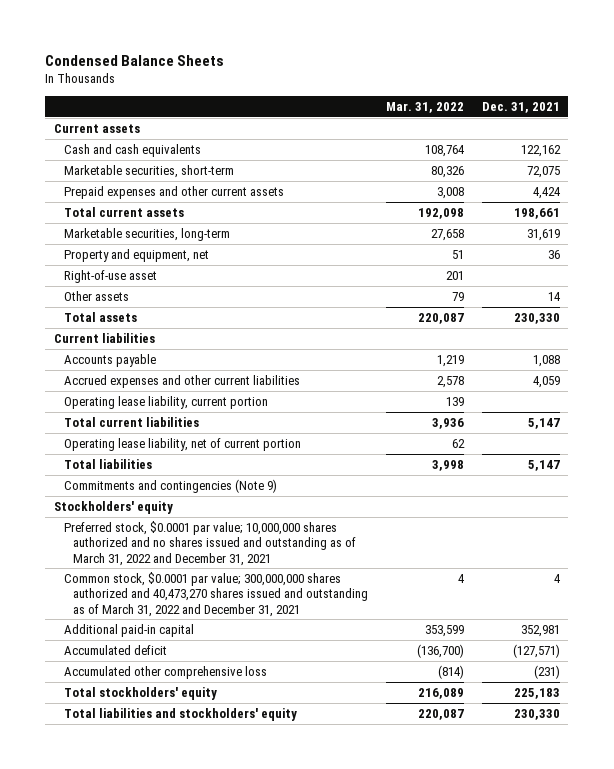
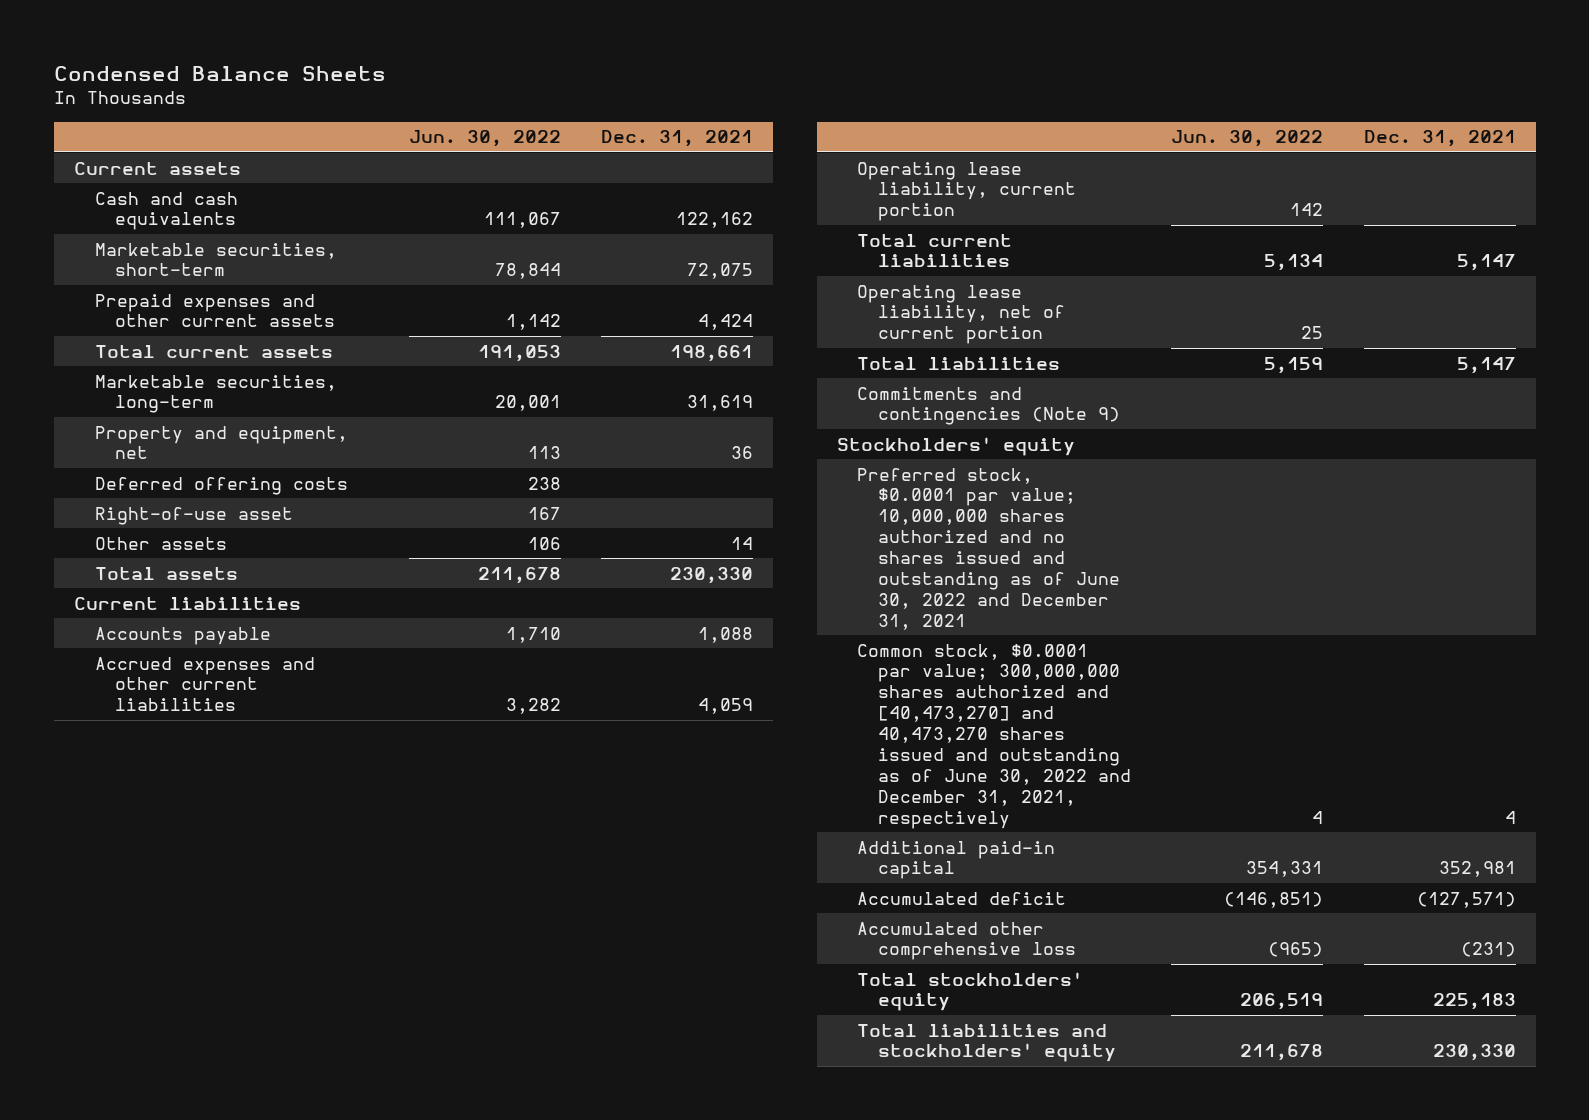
[385,102,464,114] Mar. 31, 2022 -> none
none -> [408,130,561,148] Jun. 30, 2022
none -> [94,476,348,495] Deferred offering costs
[63,520,356,566] Preferred stock, $0.0001 par value; 10,000,000 shares authorized and no shares issued and outstanding as of March 31, 2022 and December 31, 2021 -> [857,467,1121,630] Preferred stock, $0.0001 par value; 10,000,000 shares authorized and no shares issued and outstanding as of June 30, 2022 and December 31, 2021
[63,571,368,617] Common stock, $0.0001 par value; 300,000,000 shares authorized and 40,473,270 shares issued and outstanding as of March 31, 2022 and December 31, 2021 -> [857,643,1132,829] Common stock, $0.0001 par value; 300,000,000 shares authorized and [40,473,270] and 40,473,270 shares issued and outstanding as of June 30, 2022 and December 31, 2021, respectively

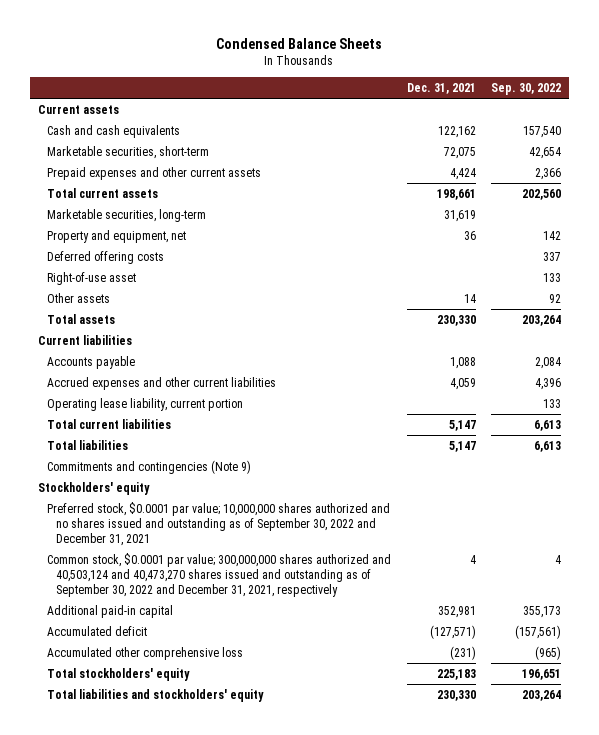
[408,130,561,148] Jun. 30, 2022 -> none
none -> [491,82,562,95] Sep. 30, 2022
[857,284,1066,345] Operating lease liability, net of current portion -> none
[857,467,1121,630] Preferred stock, $0.0001 par value; 10,000,000 shares authorized and no shares issued and outstanding as of June 30, 2022 and December 31, 2021 -> [47,501,391,547] Preferred stock, $0.0001 par value; 10,000,000 shares authorized and no shares issued and outstanding as of September 30, 2022 and December 31, 2021
[857,643,1132,829] Common stock, $0.0001 par value; 300,000,000 shares authorized and [40,473,270] and 40,473,270 shares issued and outstanding as of June 30, 2022 and December 31, 2021, respectively -> [47,552,392,598] Common stock, $0.0001 par value; 300,000,000 shares authorized and 40,503,124 and 40,473,270 shares issued and outstanding as of September 30, 2022 and December 31, 2021, respectively

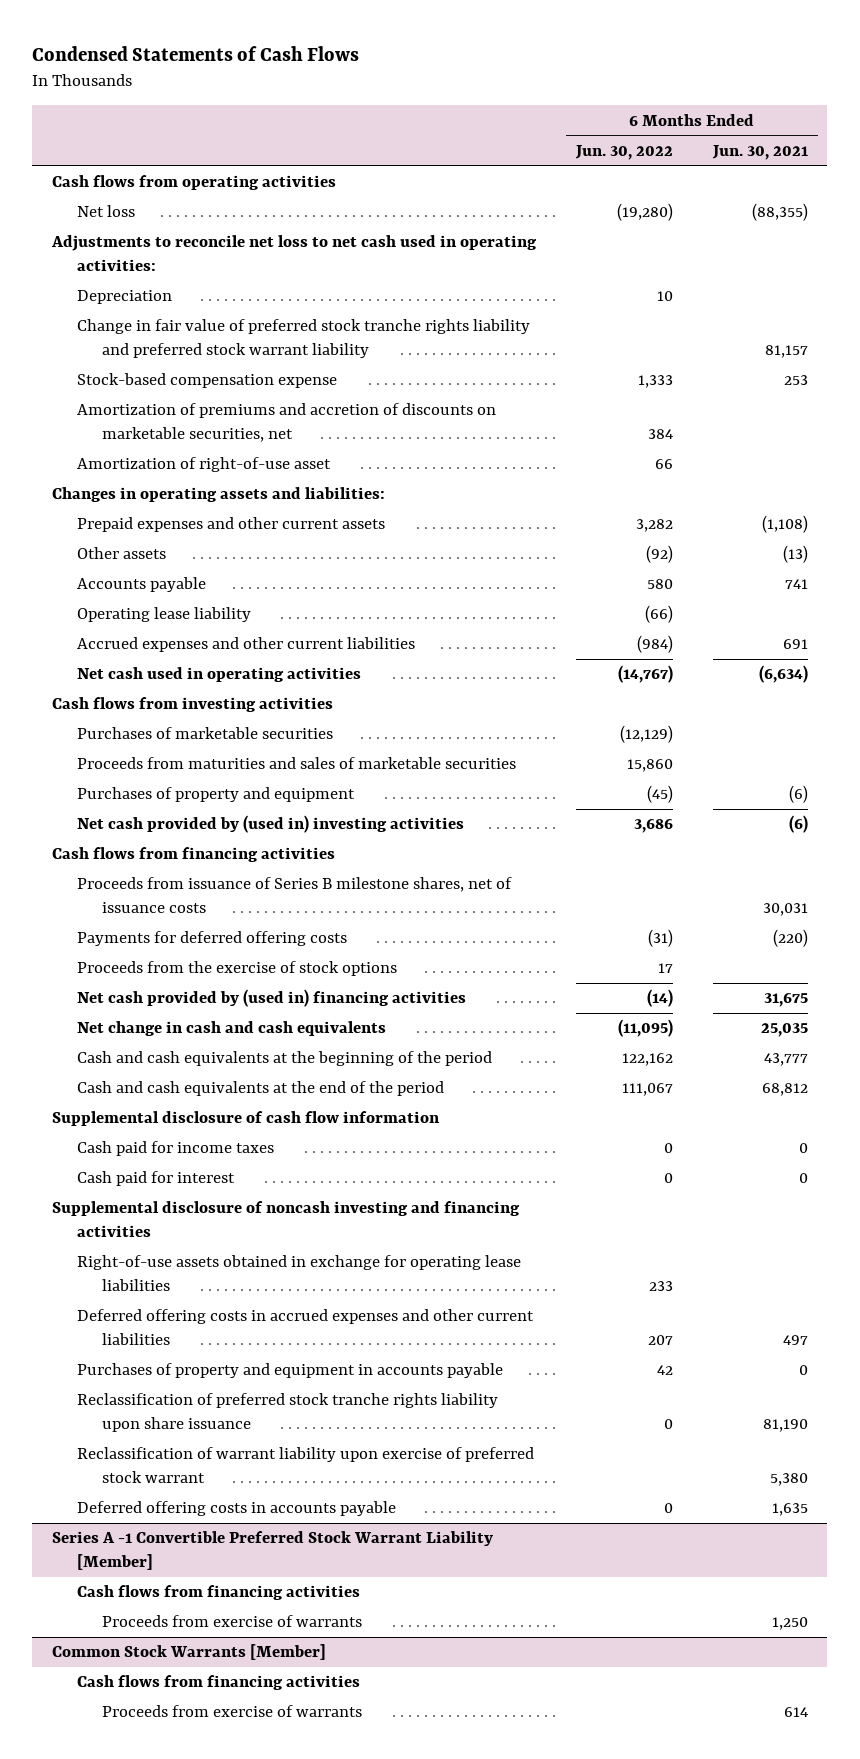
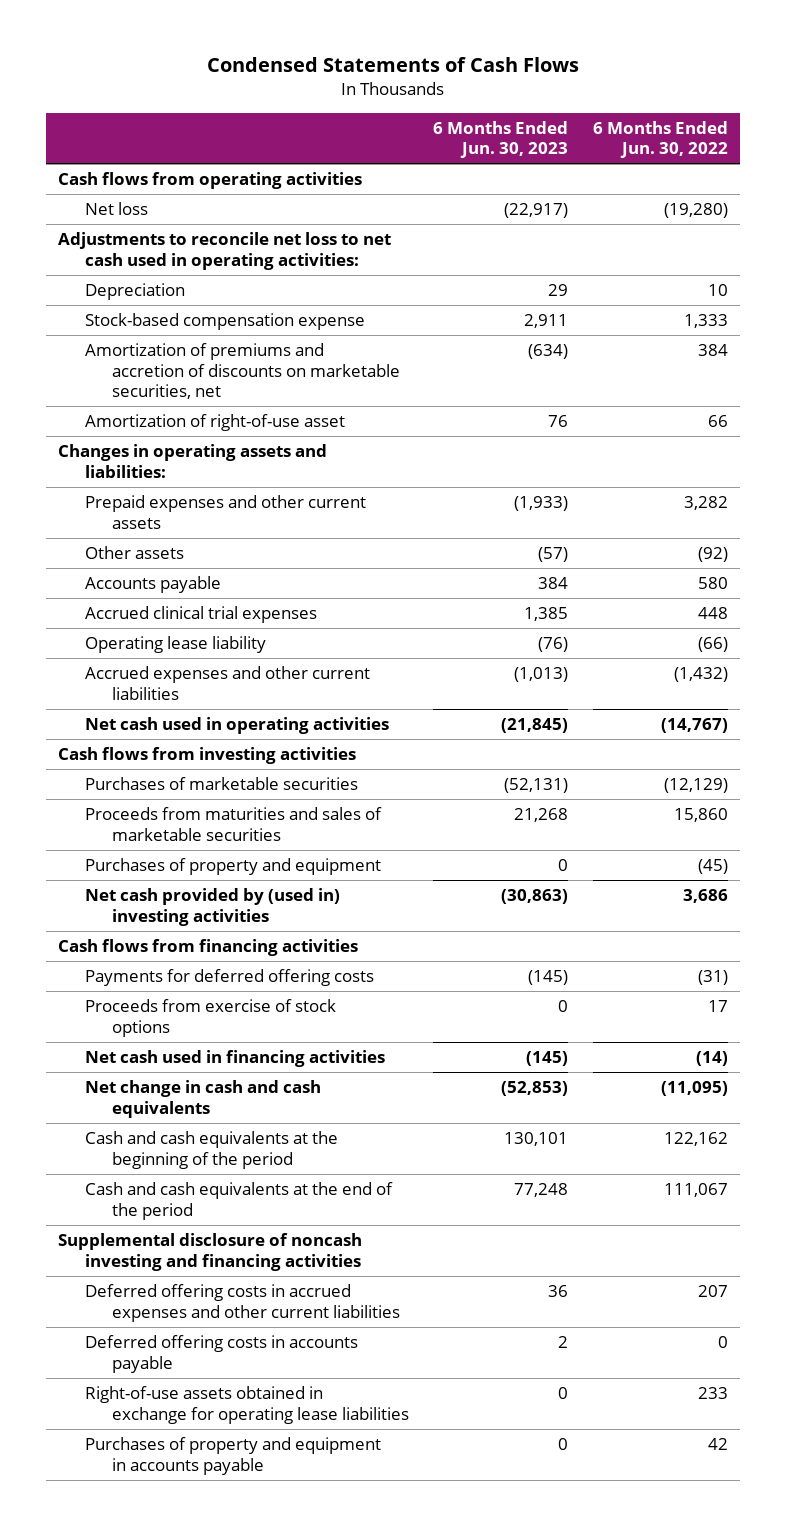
[711,144,808,160] Jun. 30, 2021 -> none
none -> [433,120,569,159] 6 Months Ended Jun. 30, 2023
[76,319,530,359] Change in fair value of preferred stock tranche rights liability and preferred stock warrant liability -> none
none -> [84,606,317,624] Accrued clinical trial expenses
[636,635,673,654] (984) -> [673,667,728,683] (1,432)
[76,877,512,914] Proceeds from issuance of Series B milestone shares, net of issuance costs -> none
[76,961,397,977] Proceeds from the exercise of stock options -> [84,999,336,1037] Proceeds from exercise of stock options
[76,989,466,1008] Net cash provided by (used in) financing activities -> [84,1050,385,1068] Net cash used in financing activities
[52,1111,441,1127] Supplemental disclosure of cash flow information -> none
[76,1141,274,1157] Cash paid for income taxes -> none
[76,1171,235,1187] Cash paid for interest -> none
[76,1393,498,1433] Reclassification of preferred stock tranche rights liability upon share issuance -> none
[76,1447,534,1484] Reclassification of warrant liability upon exercise of preferred stock warrant -> none
[52,1531,494,1571] Series A -1 Convertible Preferred Stock Warrant Liability [Member] -> none
[76,1585,360,1601] Cash flows from financing activities -> none
[101,1615,362,1628] Proceeds from exercise of warrants -> none
[52,1644,327,1661] Common Stock Warrants [Member] -> none
[76,1675,360,1691] Cash flows from financing activities -> none
[101,1705,362,1718] Proceeds from exercise of warrants -> none
[76,1255,521,1292] Right-of-use assets obtained in exchange for operating lease liabilities -> [84,1386,409,1424] Right-of-use assets obtained in exchange for operating lease liabilities
[76,1363,503,1379] Purchases of property and equipment in accounts payable -> [84,1437,381,1475] Purchases of property and equipment in accounts payable

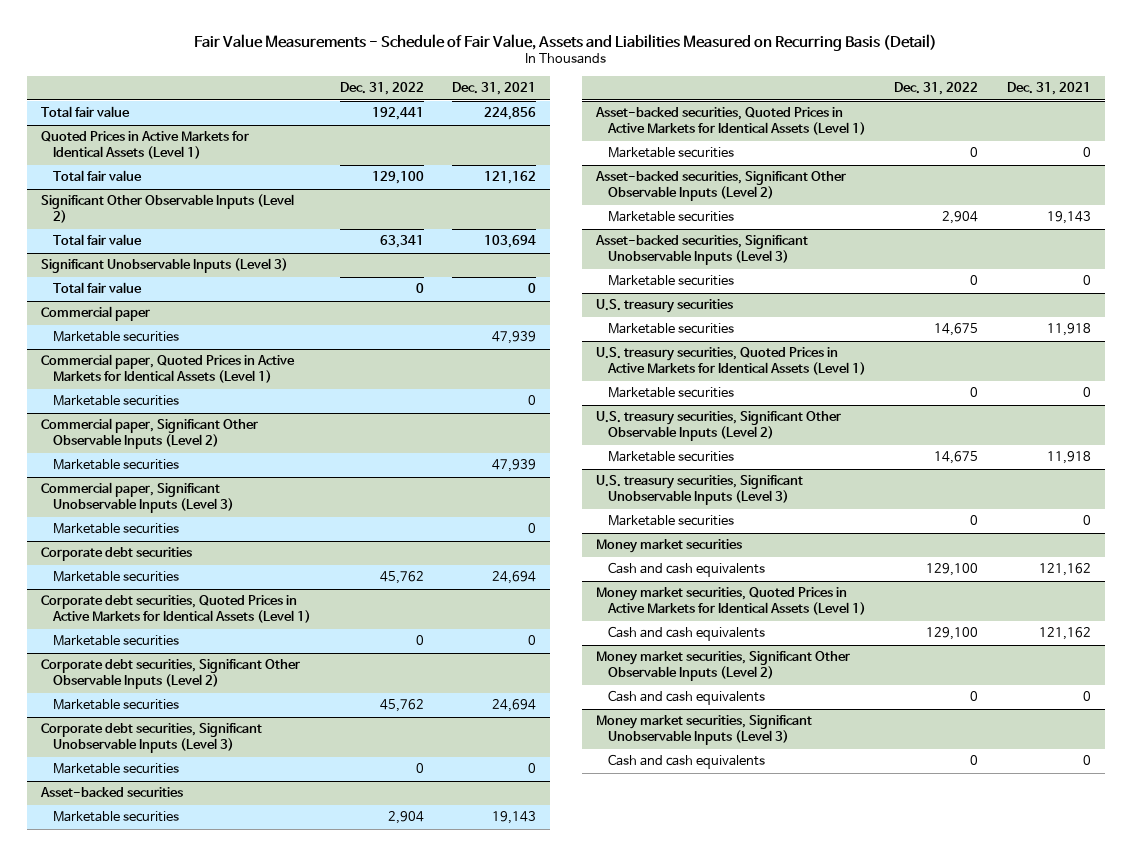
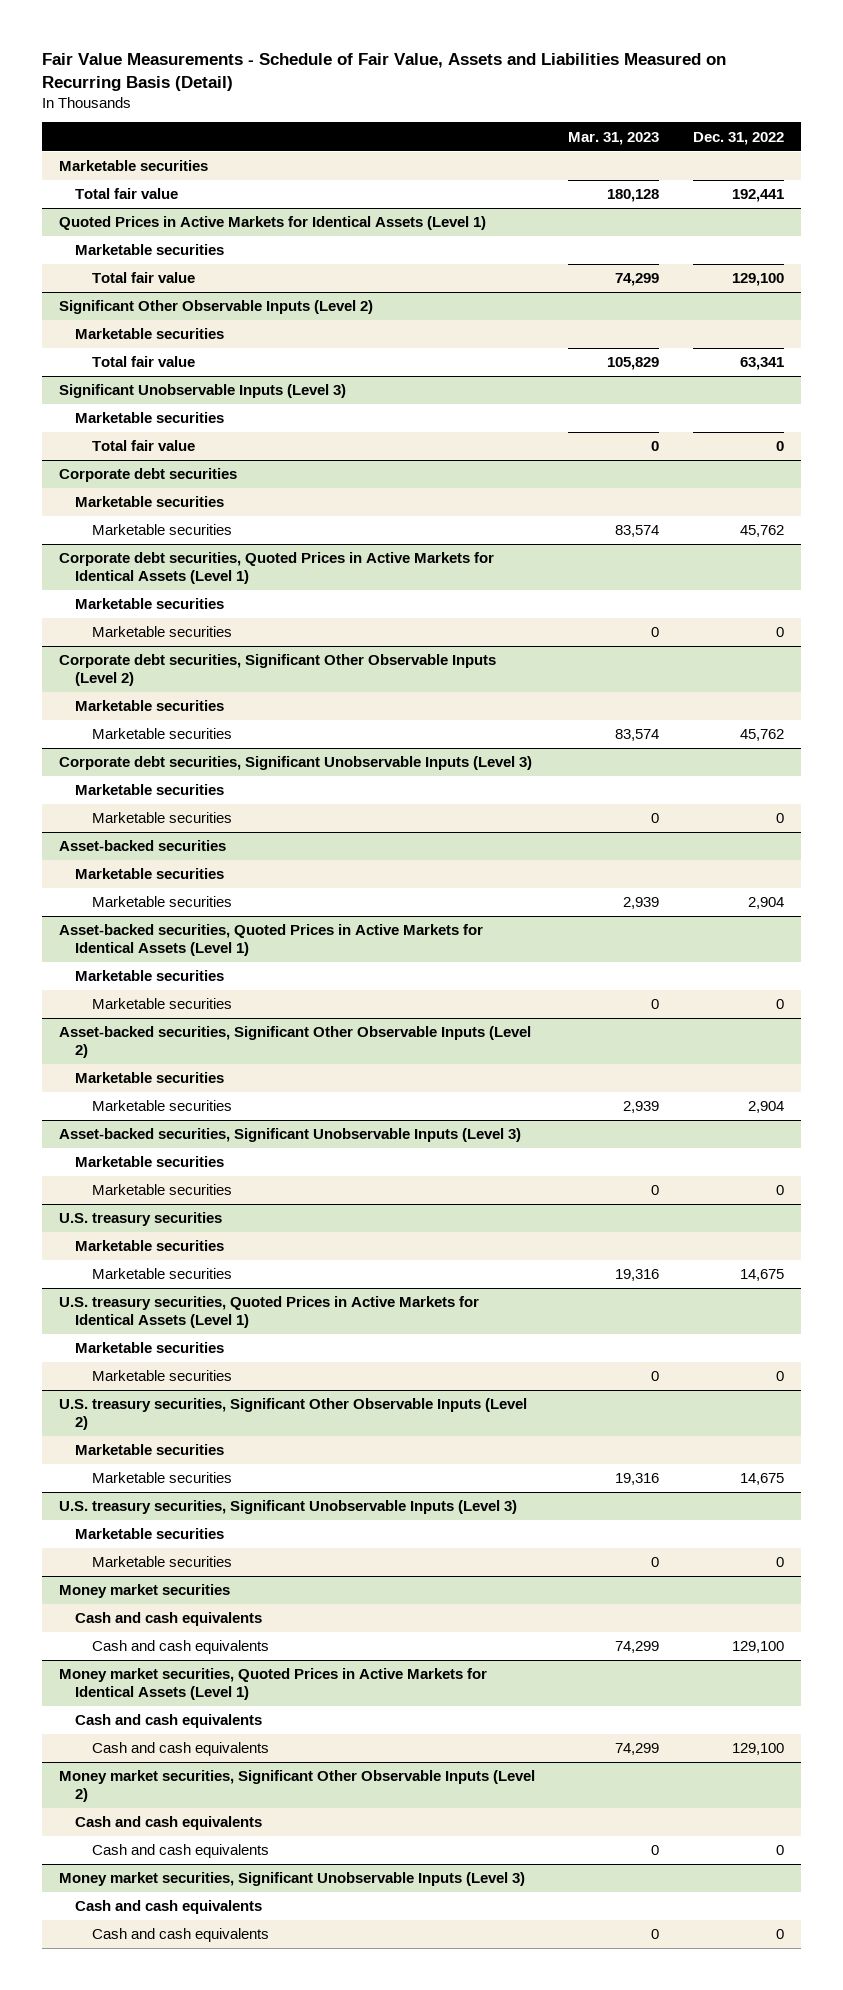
[452,82,537,96] Dec. 31, 2021 -> none
none -> [568,131,660,145] Mar. 31, 2023
none -> [58,160,208,172] Marketable securities
none -> [75,244,225,256] Marketable securities
none -> [75,328,225,340] Marketable securities
[41,306,151,322] Commercial paper -> none
[41,354,296,384] Commercial paper, Quoted Prices in Active Markets for Identical Assets (Level 1) -> none
[53,395,180,407] Marketable securities -> none
[41,418,259,450] Commercial paper, Significant Other Observable Inputs (Level 2) -> none
[53,459,180,471] Marketable securities -> none
[41,482,235,514] Commercial paper, Significant Unobservable Inputs (Level 3) -> none
[53,523,180,535] Marketable securities -> none
[53,282,143,294] Total fair value -> [92,440,196,452] Total fair value
none -> [75,496,225,508] Marketable securities
none -> [75,598,225,610] Marketable securities
none -> [75,700,225,712] Marketable securities
none -> [75,784,225,796] Marketable securities
none -> [75,868,225,880] Marketable securities
none -> [75,970,225,982] Marketable securities
none -> [75,1072,225,1084] Marketable securities
none -> [75,1156,225,1168] Marketable securities
none -> [75,1240,225,1252] Marketable securities
none -> [75,1342,225,1354] Marketable securities
none -> [75,1444,225,1456] Marketable securities
none -> [75,1528,225,1540] Marketable securities
none -> [75,1612,263,1627] Cash and cash equivalents
none -> [75,1714,263,1729] Cash and cash equivalents
none -> [75,1816,263,1831] Cash and cash equivalents
none -> [75,1900,263,1915] Cash and cash equivalents

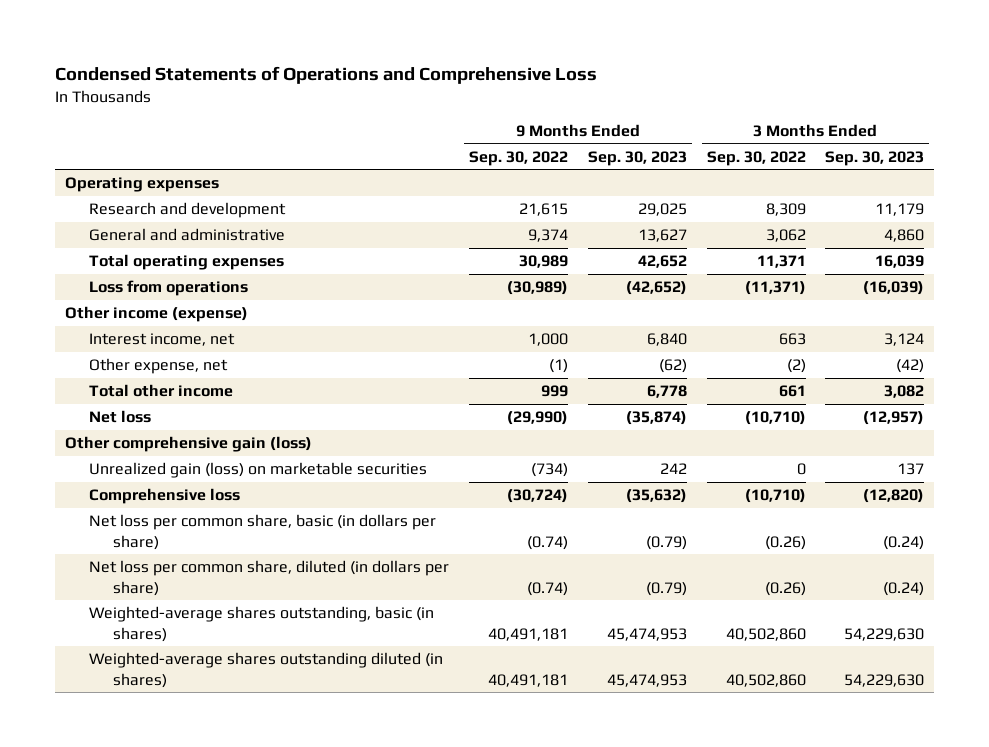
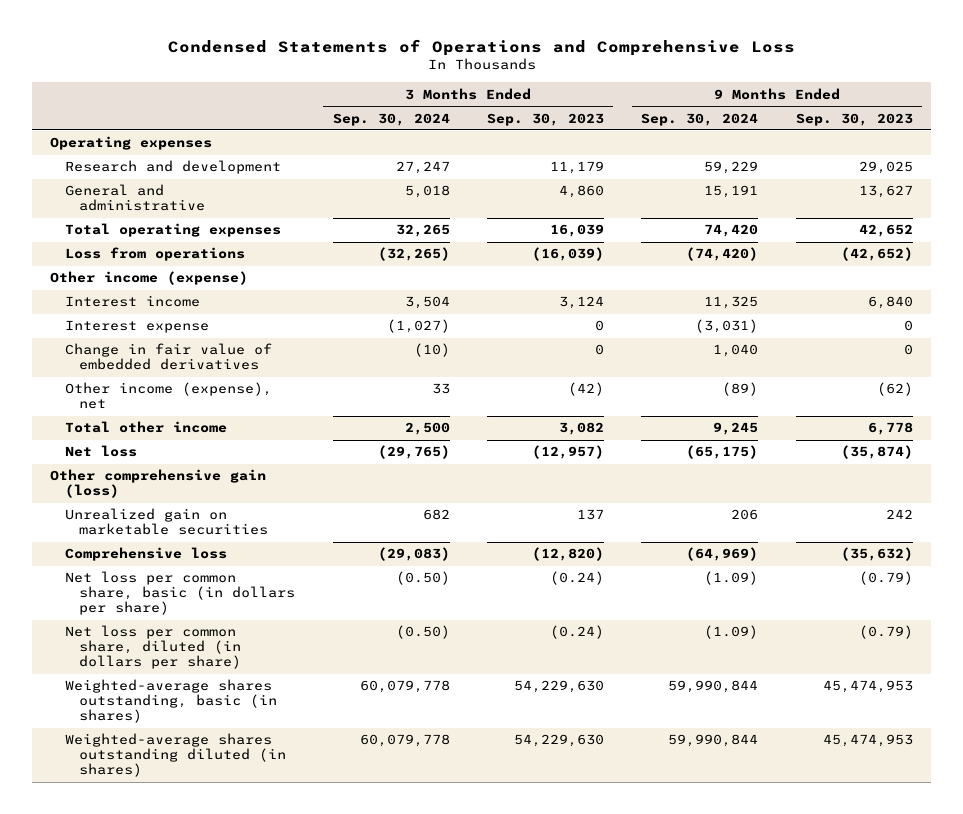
[468,150,568,166] Sep. 30, 2022 -> none
[706,150,806,166] Sep. 30, 2022 -> none
none -> [332,112,450,126] Sep. 30, 2024
none -> [641,112,759,126] Sep. 30, 2024
[89,333,236,347] Interest income, net -> [64,295,200,308] Interest income
none -> [64,320,209,334] Interest expense
none -> [64,343,272,371] Change in fair value of embedded derivatives
[89,358,229,375] Other expense, net -> [64,382,272,410] Other income (expense), net
[89,462,428,479] Unrealized gain (loss) on marketable securities -> [64,508,269,536] Unrealized gain on marketable securities

